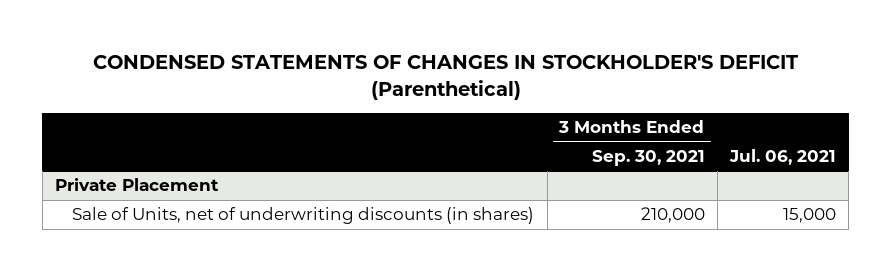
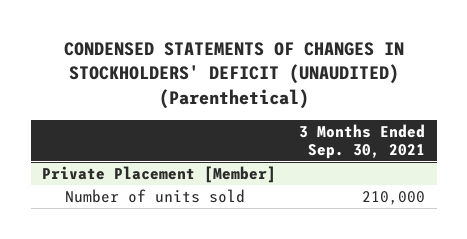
[92,54,798,100] CONDENSED STATEMENTS OF CHANGES IN STOCKHOLDER'S DEFICIT (Parenthetical) -> [63,42,404,109] CONDENSED STATEMENTS OF CHANGES IN STOCKHOLDERS' DEFICIT (UNAUDITED) (Parenthetical)
[729,148,837,165] Jul. 06, 2021 -> none
[55,178,220,192] Private Placement -> [42,165,277,183] Private Placement [Member]
[72,207,535,225] Sale of Units, net of underwriting discounts (in shares) -> [64,188,245,203] Number of units sold

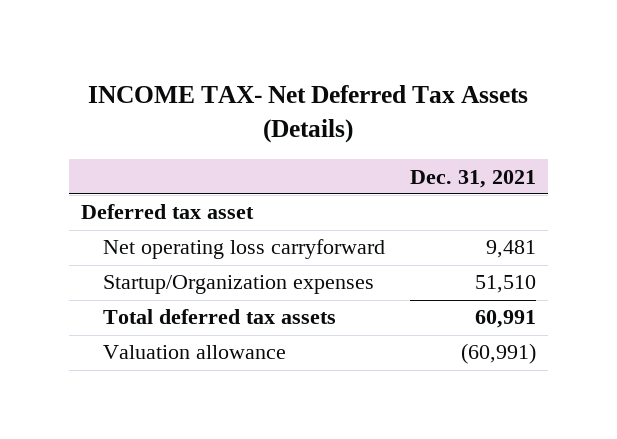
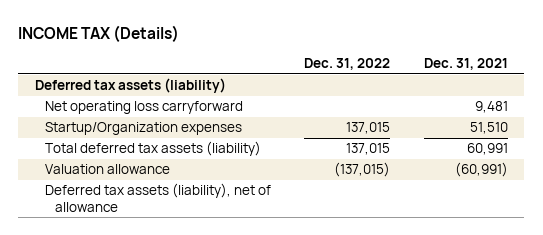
[88,84,529,144] INCOME TAX- Net Deferred Tax Assets (Details) -> [18,25,180,43] INCOME TAX (Details)
none -> [304,58,391,71] Dec. 31, 2022
[80,204,254,220] Deferred tax asset -> [35,78,227,94] Deferred tax assets (liability)
[103,309,337,325] Total deferred tax assets -> [45,141,262,157] Total deferred tax assets (liability)
none -> [45,183,272,212] Deferred tax assets (liability), net of allowance

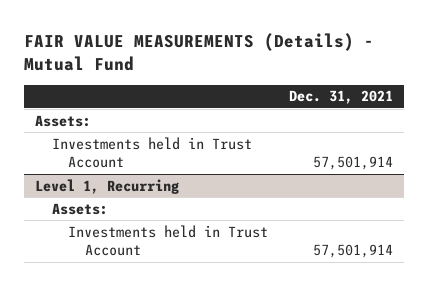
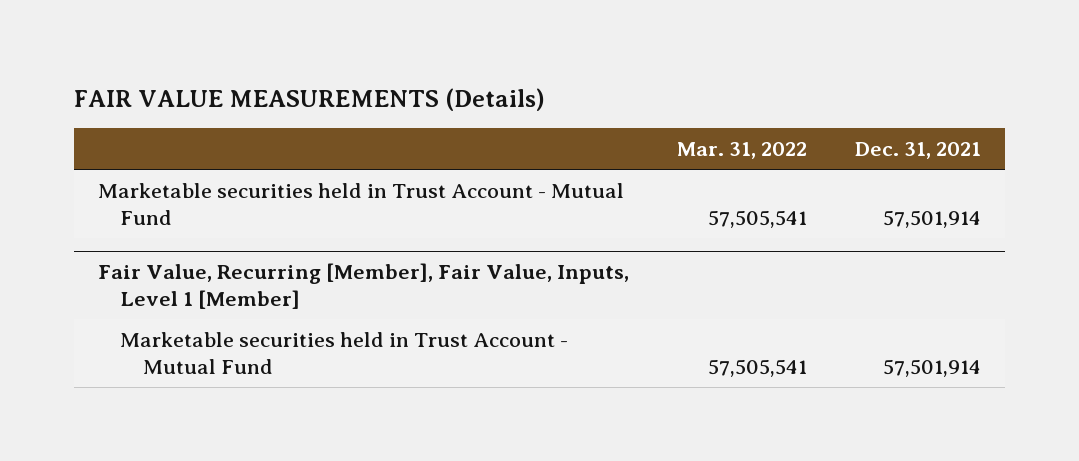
[24,33,375,71] FAIR VALUE MEASUREMENTS (Details) - Mutual Fund -> [73,87,545,111] FAIR VALUE MEASUREMENTS (Details)
none -> [676,142,807,160] Mar. 31, 2022
[34,114,91,127] Assets: -> none
[34,178,179,194] Level 1, Recurring -> none
[51,202,108,215] Assets: -> none
[51,136,252,169] Investments held in Trust Account -> [97,183,624,225] Marketable securities held in Trust Account - Mutual Fund
none -> [97,263,629,309] Fair Value, Recurring [Member], Fair Value, Inputs, Level 1 [Member]
[68,224,269,257] Investments held in Trust Account -> [120,332,569,374] Marketable securities held in Trust Account - Mutual Fund

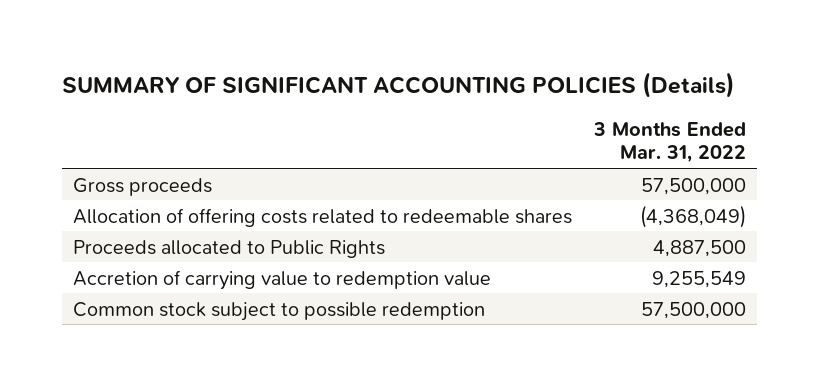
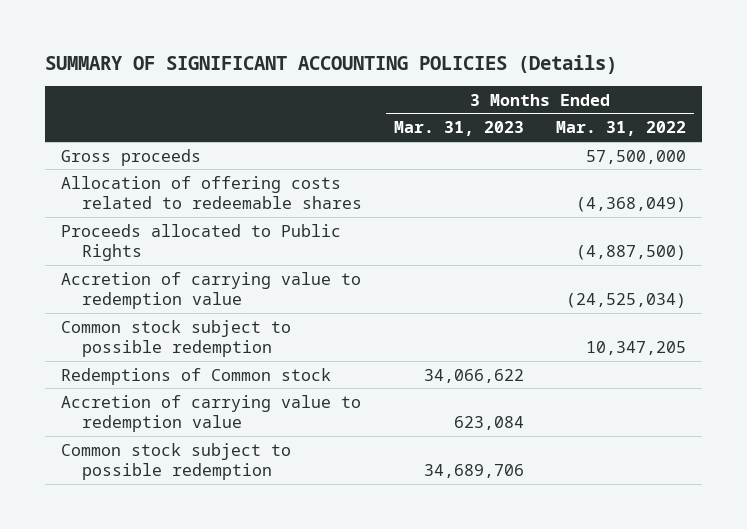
none -> [394,121,525,137] Mar. 31, 2023
[652,239,746,257] 4,887,500 -> [576,244,687,260] (4,887,500)
[651,270,746,288] 9,255,549 -> [566,292,687,308] (24,525,034)
[640,301,746,319] 57,500,000 -> [586,340,687,355] 10,347,205
none -> [60,367,331,385] Redemptions of Common stock
none -> [60,394,361,432] Accretion of carrying value to redemption value
none -> [60,442,291,480] Common stock subject to possible redemption

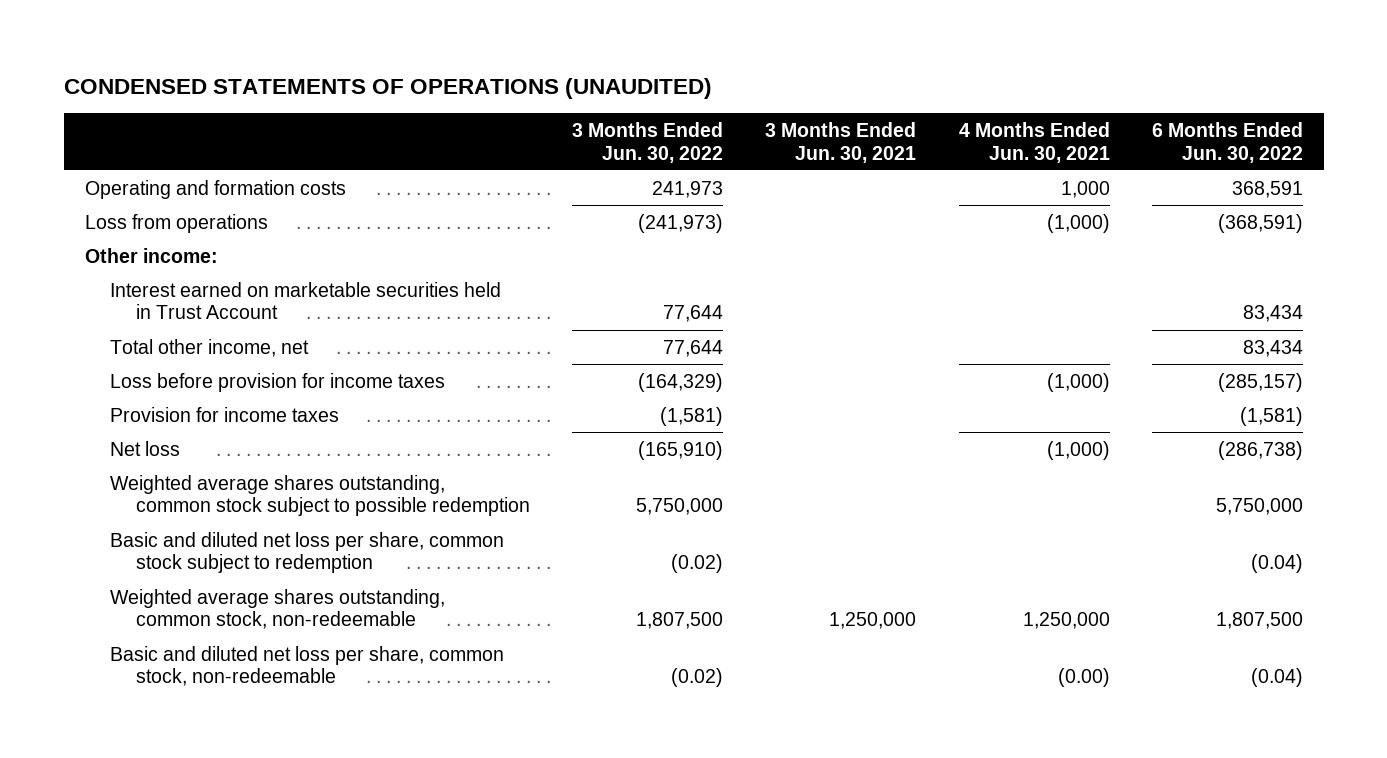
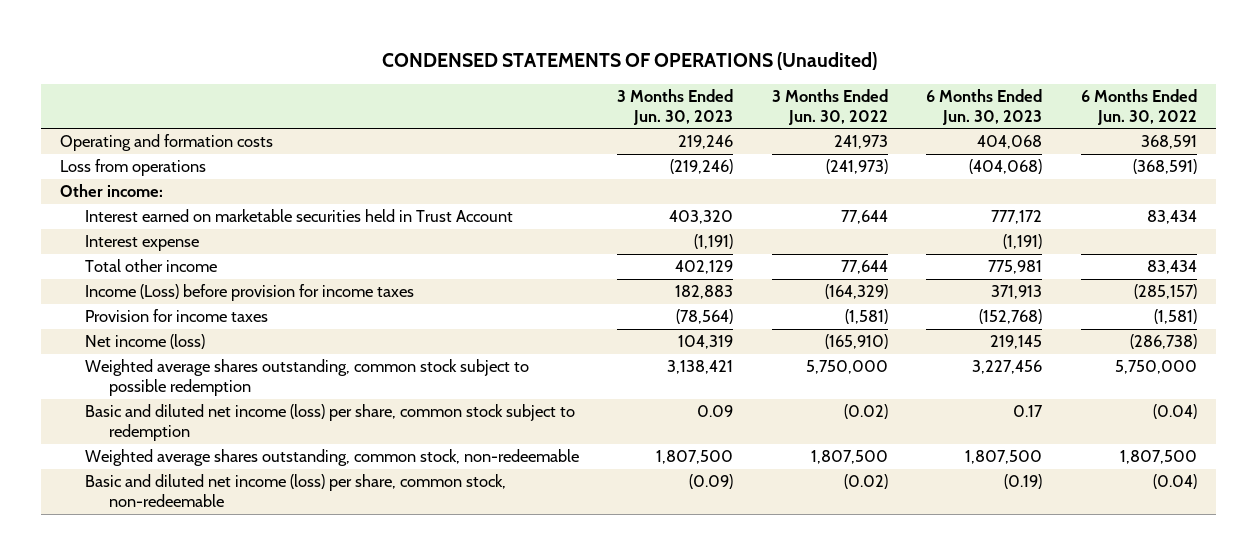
[63,77,712,99] CONDENSED STATEMENTS OF OPERATIONS (UNAUDITED) -> [381,51,877,70] CONDENSED STATEMENTS OF OPERATIONS (Unaudited)
[765,122,917,163] 3 Months Ended Jun. 30, 2021 -> none
[958,122,1110,163] 4 Months Ended Jun. 30, 2021 -> none
none -> [617,88,734,125] 3 Months Ended Jun. 30, 2023
none -> [926,88,1043,125] 6 Months Ended Jun. 30, 2023
none -> [84,235,199,252] Interest expense
[110,338,310,357] Total other income, net -> [84,259,217,273] Total other income
[110,372,446,392] Loss before provision for income taxes -> [84,284,414,302] Income (Loss) before provision for income taxes
[110,440,181,456] Net loss -> [84,334,205,350] Net income (loss)
[110,531,505,574] Basic and diluted net loss per share, common stock subject to redemption -> [84,404,575,442] Basic and diluted net income (loss) per share, common stock subject to redemption
[110,645,505,687] Basic and diluted net loss per share, common stock, non-redeemable -> [84,474,506,508] Basic and diluted net income (loss) per share, common stock, non-redeemable

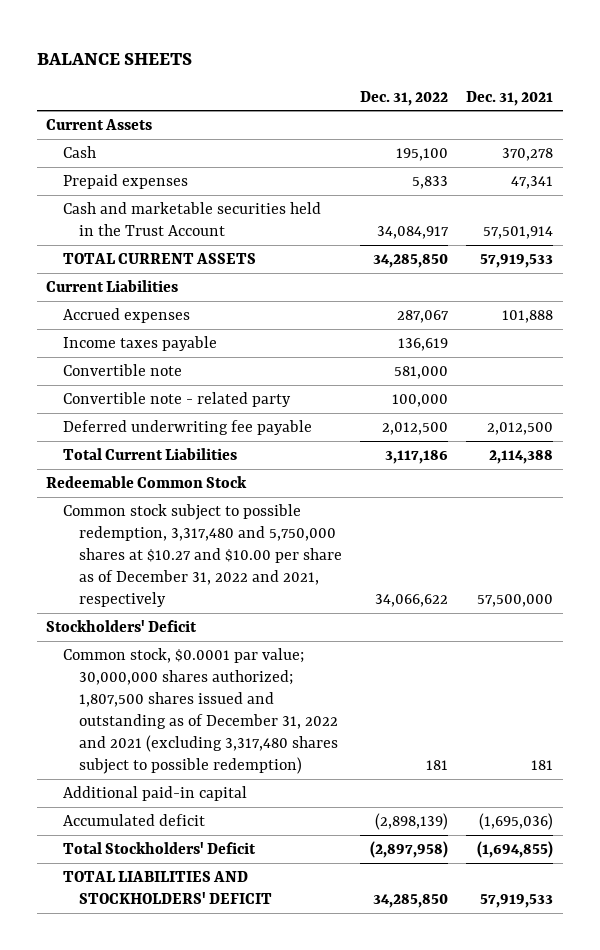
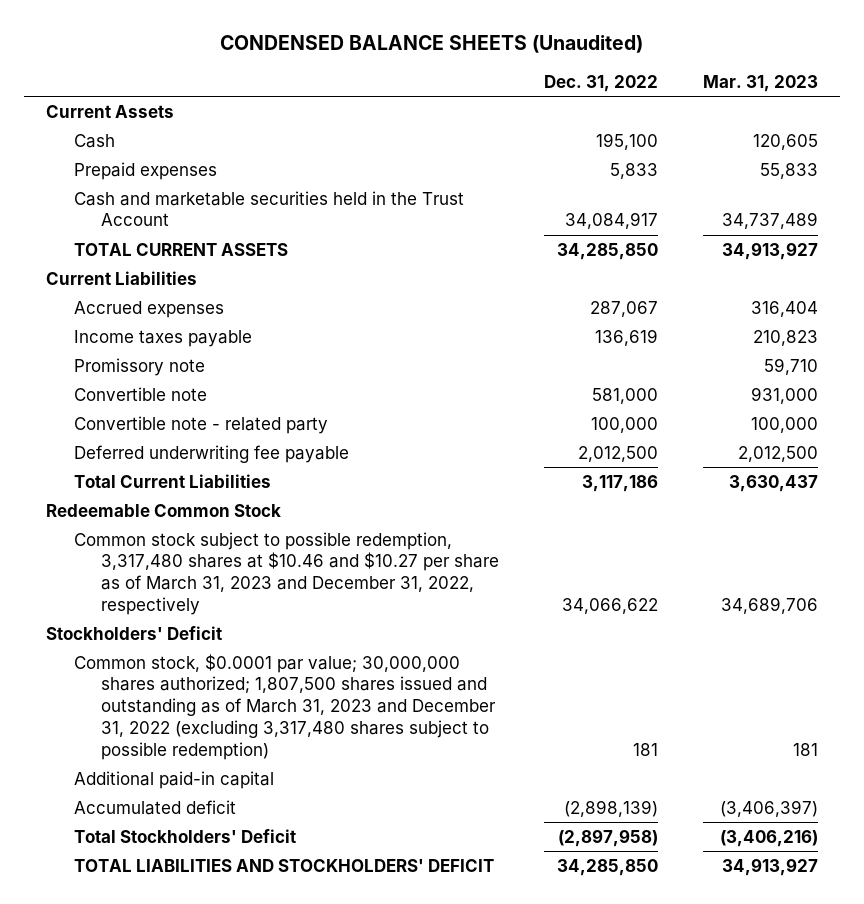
[37,52,193,65] BALANCE SHEETS -> [220,35,644,54] CONDENSED BALANCE SHEETS (Unaudited)
[466,90,554,106] Dec. 31, 2021 -> none
none -> [702,75,818,93] Mar. 31, 2023
none -> [73,357,205,376] Promissory note
[62,503,343,607] Common stock subject to possible redemption, 3,317,480 and 5,750,000 shares at $10.27 and $10.00 per share as of December 31, 2022 and 2021, respectively -> [73,531,499,615] Common stock subject to possible redemption, 3,317,480 shares at $10.46 and $10.27 per share as of March 31, 2023 and December 31, 2022, respectively
[62,647,339,774] Common stock, $0.0001 par value; 30,000,000 shares authorized; 1,807,500 shares issued and outstanding as of December 31, 2022 and 2021 (excluding 3,317,480 shares subject to possible redemption) -> [73,653,496,760] Common stock, $0.0001 par value; 30,000,000 shares authorized; 1,807,500 shares issued and outstanding as of March 31, 2023 and December 31, 2022 (excluding 3,317,480 shares subject to possible redemption)

